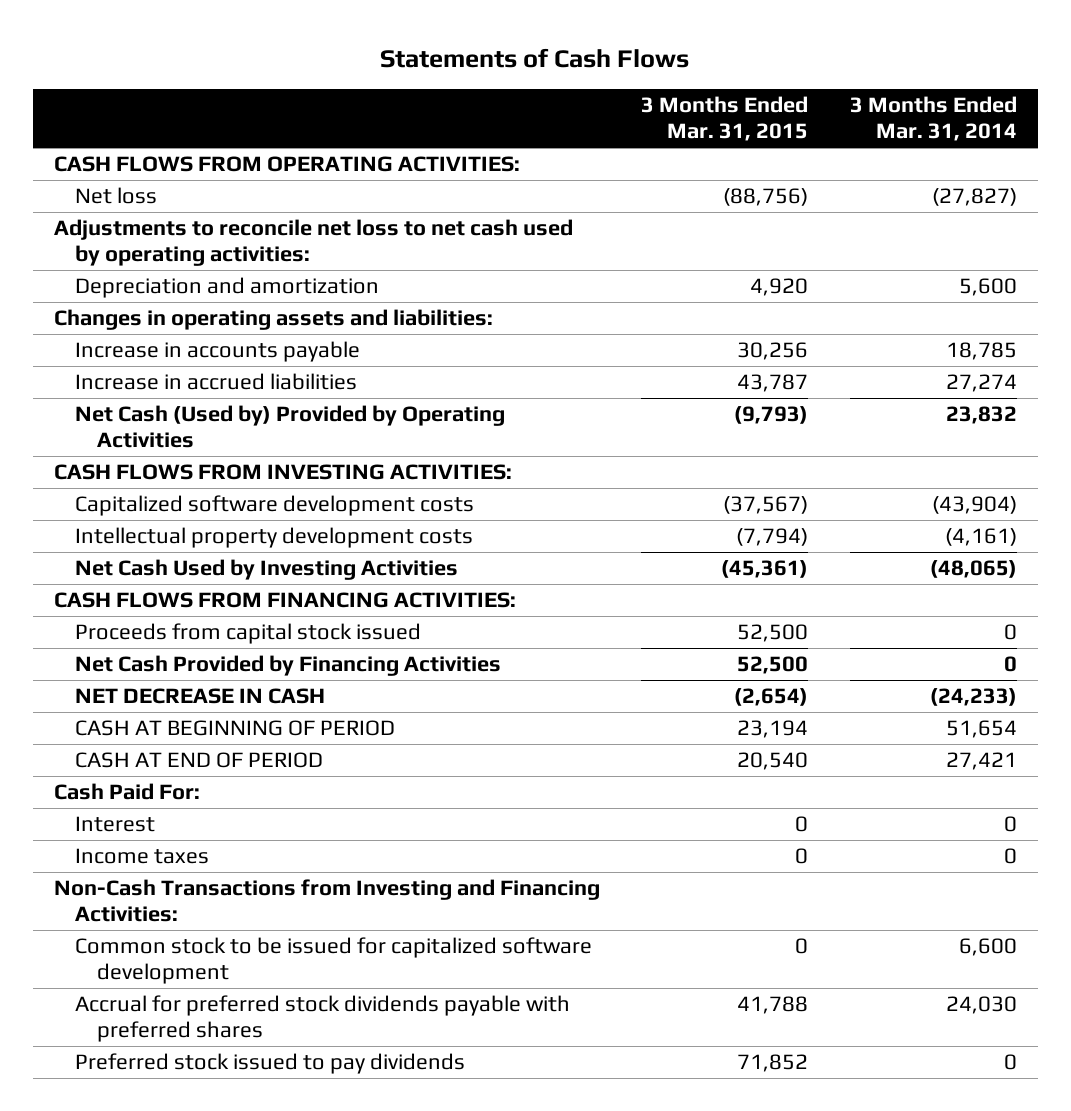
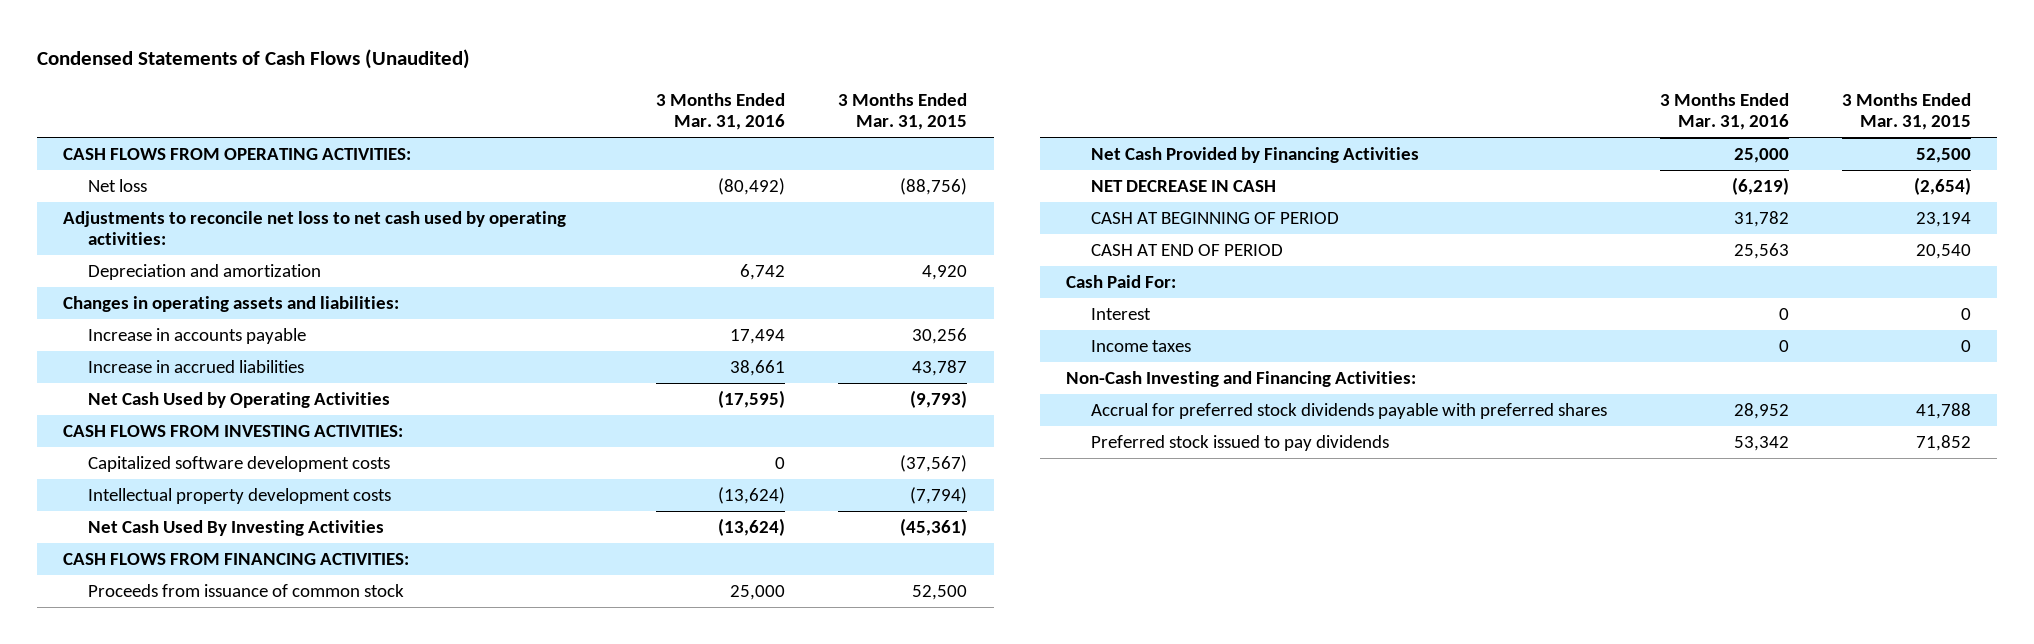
[380,47,690,68] Statements of Cash Flows -> [36,49,470,70] Condensed Statements of Cash Flows (Unaudited)
[850,96,1018,142] 3 Months Ended Mar. 31, 2014 -> none
none -> [656,92,786,130] 3 Months Ended Mar. 31, 2016
[75,405,506,449] Net Cash (Used by) Provided by Operating Activities -> [87,391,390,408] Net Cash Used by Operating Activities
[75,559,459,581] Net Cash Used by Investing Activities -> [87,519,384,536] Net Cash Used By Investing Activities
[75,623,422,645] Proceeds from capital stock issued -> [87,583,404,597] Proceeds from issuance of common stock
[75,937,593,985] Common stock to be issued for capitalized software development -> none
[53,879,600,923] Non-Cash Transactions from Investing and Financing Activities: -> [1066,370,1417,387] Non-Cash Investing and Financing Activities:

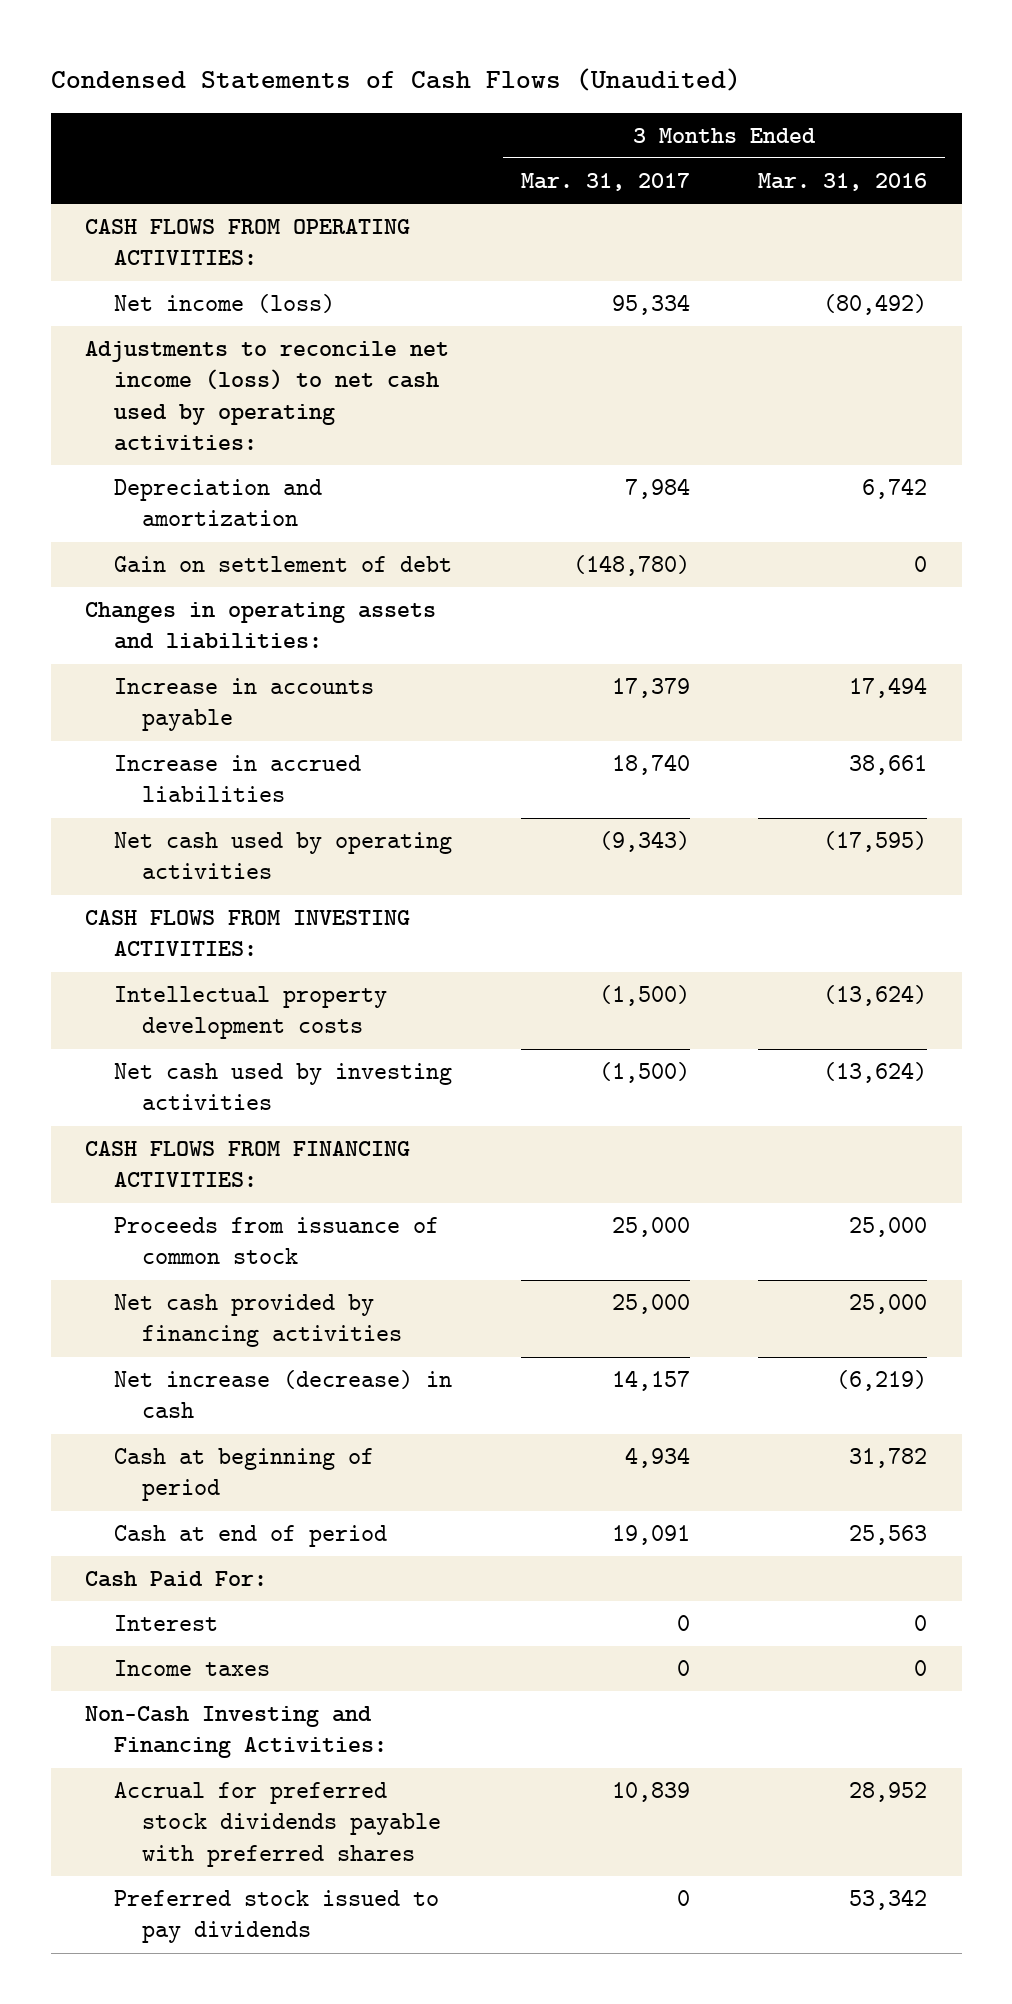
[838,92,968,130] 3 Months Ended Mar. 31, 2015 -> none
none -> [520,173,690,192] Mar. 31, 2017
[87,178,147,192] Net loss -> [113,294,335,314] Net income (loss)
[63,210,567,246] Adjustments to reconcile net loss to net cash used by operating activities: -> [84,341,449,451] Adjustments to reconcile net income (loss) to net cash used by operating activities:
none -> [113,556,452,573] Gain on settlement of debt
[87,391,390,408] Net Cash Used by Operating Activities -> [113,832,452,880] Net cash used by operating activities
[87,455,390,472] Capitalized software development costs -> none
[87,519,384,536] Net Cash Used By Investing Activities -> [113,1063,452,1111] Net cash used by investing activities
[1090,146,1419,163] Net Cash Provided by Financing Activities -> [113,1294,403,1348] Net cash provided by financing activities
[1090,179,1276,192] NET DECREASE IN CASH -> [113,1370,452,1419] Net increase (decrease) in cash
[1090,211,1339,224] CASH AT BEGINNING OF PERIOD -> [113,1448,374,1502] Cash at beginning of period
[1090,243,1283,256] CASH AT END OF PERIOD -> [113,1525,387,1548] Cash at end of period

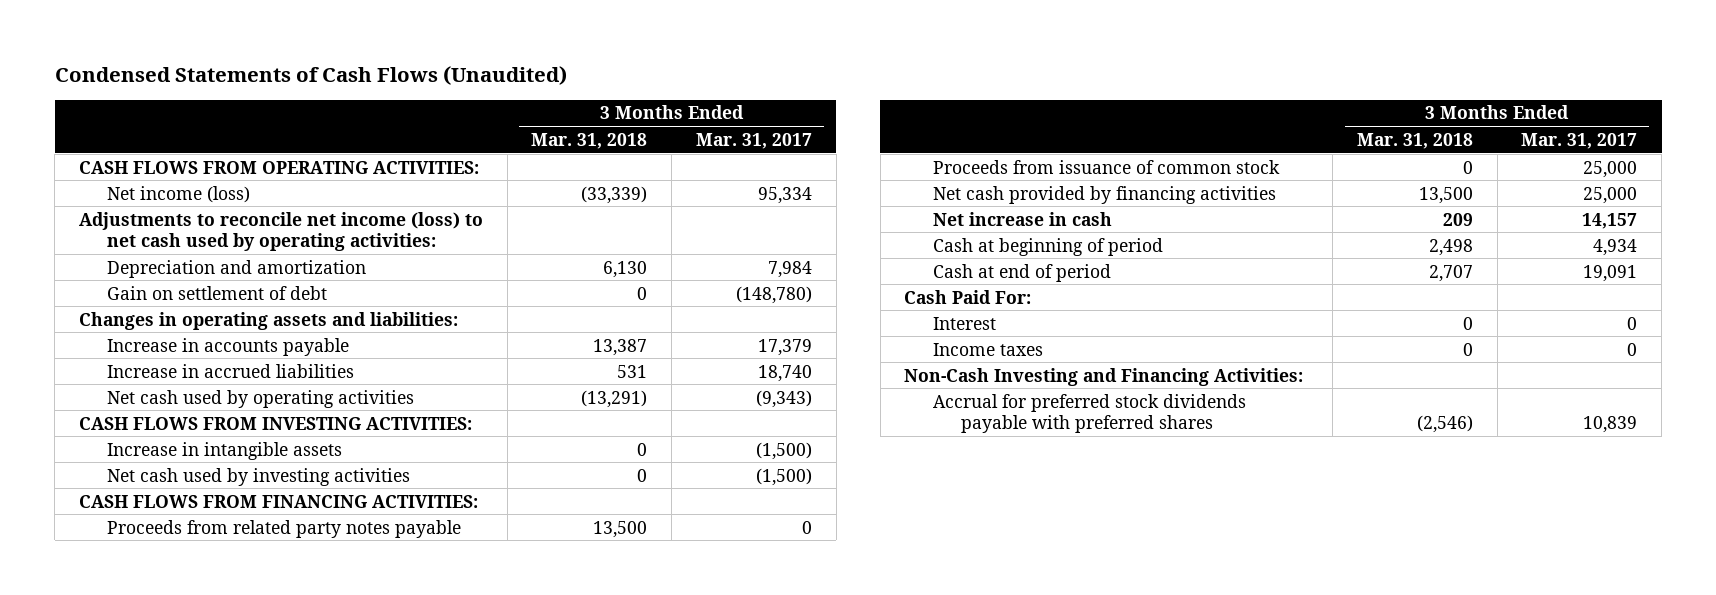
[758,173,928,192] Mar. 31, 2016 -> none
none -> [531,132,648,149] Mar. 31, 2018
[113,986,387,1040] Intellectual property development costs -> [107,441,343,460] Increase in intangible assets
none -> [107,519,462,538] Proceeds from related party notes payable
[113,1370,452,1419] Net increase (decrease) in cash -> [932,211,1112,226] Net increase in cash
[113,1890,439,1944] Preferred stock issued to pay dividends -> none

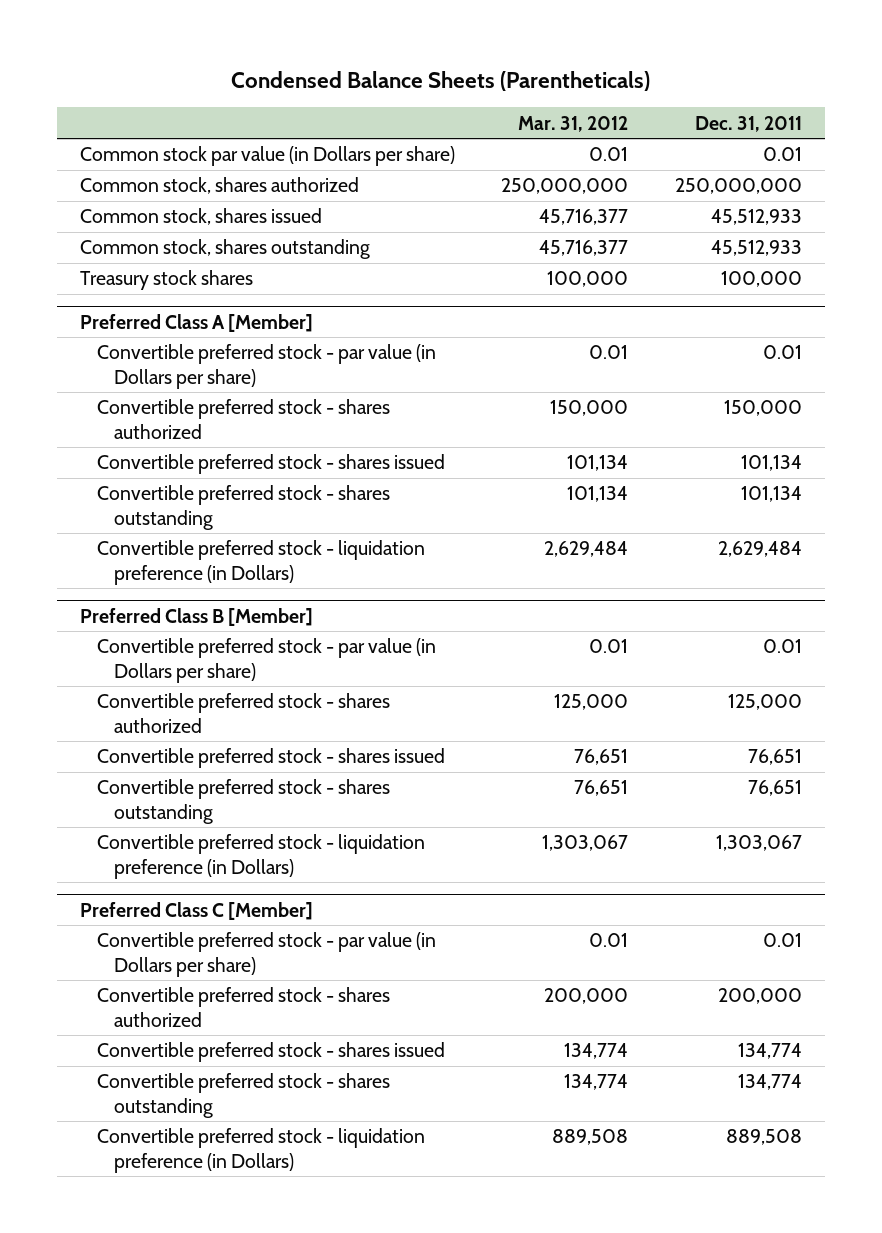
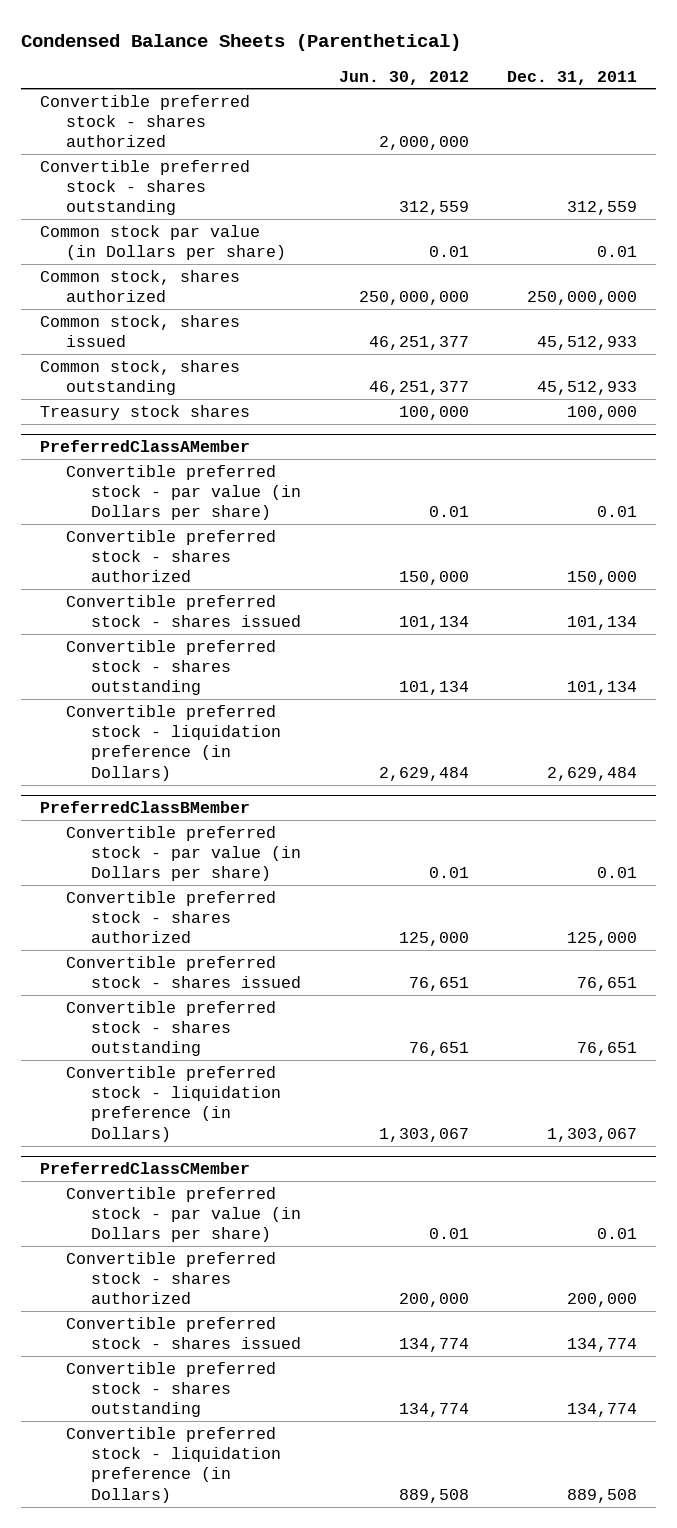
[230,70,650,91] Condensed Balance Sheets (Parentheticals) -> [21,34,462,52] Condensed Balance Sheets (Parenthetical)
[518,115,629,132] Mar. 31, 2012 -> none
none -> [339,70,470,85] Jun. 30, 2012
none -> [40,94,251,148] Convertible preferred stock - shares authorized
none -> [40,159,251,216] Convertible preferred stock - shares outstanding
[80,313,314,332] Preferred Class A [Member] -> none
none -> [40,439,251,452] PreferredClassAMember
[80,607,314,626] Preferred Class B [Member] -> none
none -> [40,800,251,813] PreferredClassBMember
[80,901,314,920] Preferred Class C [Member] -> none
none -> [40,1161,251,1174] PreferredClassCMember

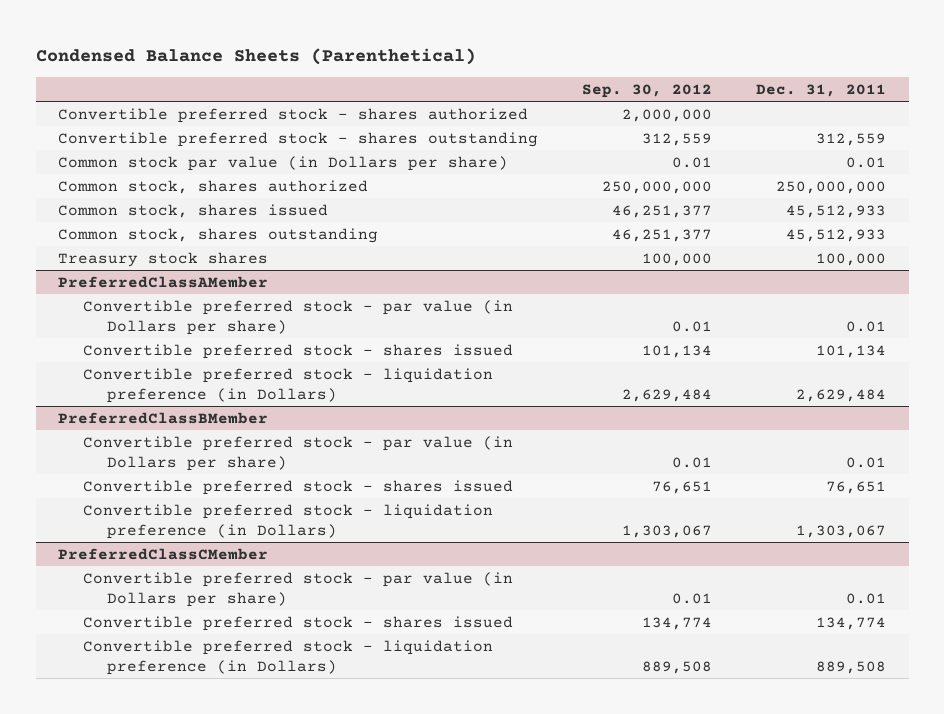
[339,70,470,85] Jun. 30, 2012 -> none
none -> [582,83,713,98] Sep. 30, 2012
[65,529,276,583] Convertible preferred stock - shares authorized -> none
[65,639,276,696] Convertible preferred stock - shares outstanding -> none
[65,890,276,944] Convertible preferred stock - shares authorized -> none
[65,1000,276,1057] Convertible preferred stock - shares outstanding -> none
[65,1251,276,1305] Convertible preferred stock - shares authorized -> none
[65,1361,276,1418] Convertible preferred stock - shares outstanding -> none

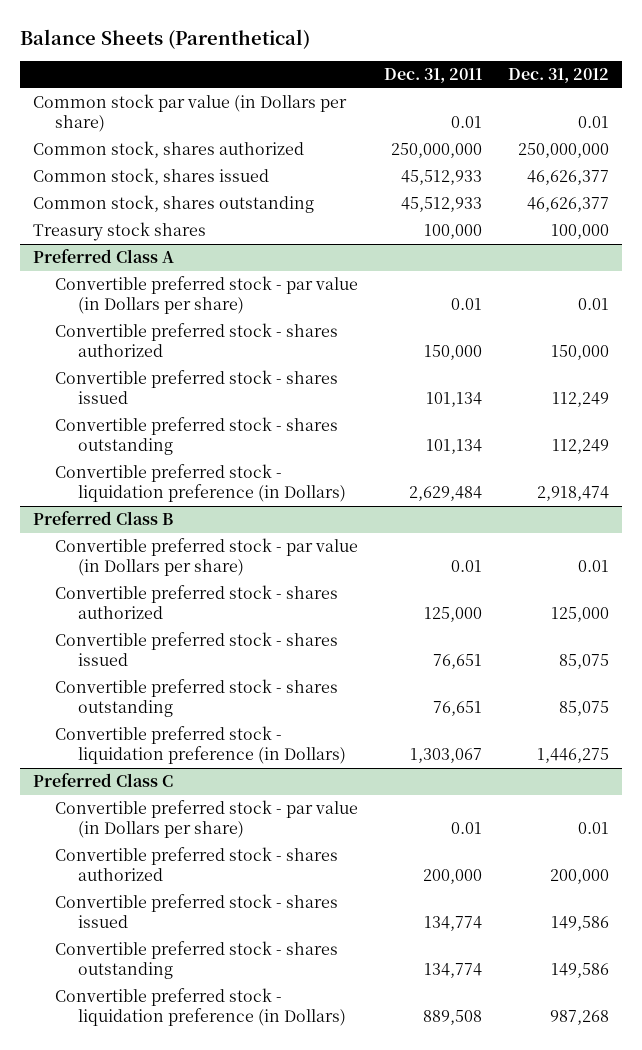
[35,47,476,65] Condensed Balance Sheets (Parenthetical) -> [20,28,311,49] Balance Sheets (Parenthetical)
[582,83,713,98] Sep. 30, 2012 -> none
none -> [508,68,610,84] Dec. 31, 2012
[57,107,528,123] Convertible preferred stock - shares authorized -> none
[57,131,538,147] Convertible preferred stock - shares outstanding -> none
[57,275,268,288] PreferredClassAMember -> none
none -> [33,249,175,264] Preferred Class A
none -> [55,323,339,358] Convertible preferred stock - shares authorized
none -> [55,417,339,456] Convertible preferred stock - shares outstanding
[57,411,268,424] PreferredClassBMember -> none
none -> [33,511,174,526] Preferred Class B
none -> [55,585,339,620] Convertible preferred stock - shares authorized
none -> [55,679,339,718] Convertible preferred stock - shares outstanding
[57,547,268,560] PreferredClassCMember -> none
none -> [33,773,174,788] Preferred Class C
none -> [55,847,339,882] Convertible preferred stock - shares authorized
none -> [55,941,339,980] Convertible preferred stock - shares outstanding

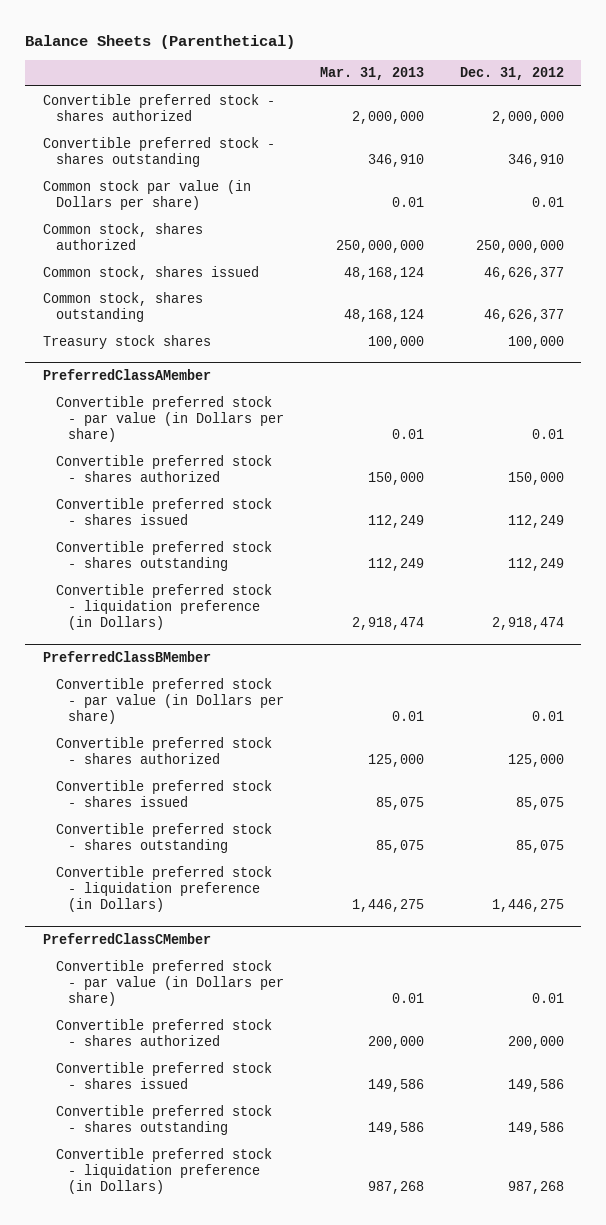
[384,68,483,84] Dec. 31, 2011 -> none
none -> [319,67,424,81] Mar. 31, 2013
none -> [42,93,275,122] Convertible preferred stock - shares authorized
none -> [42,136,275,168] Convertible preferred stock - shares outstanding
[33,249,175,264] Preferred Class A -> none
none -> [42,368,211,380] PreferredClassAMember
[33,511,174,526] Preferred Class B -> none
none -> [42,650,211,662] PreferredClassBMember
[33,773,174,788] Preferred Class C -> none
none -> [42,932,211,944] PreferredClassCMember

